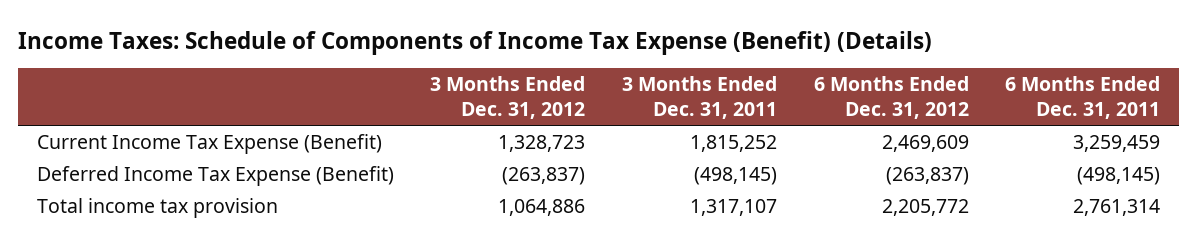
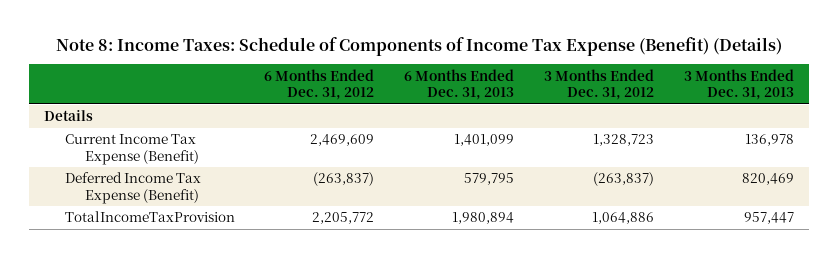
[18,30,933,55] Income Taxes: Schedule of Components of Income Tax Expense (Benefit) (Details) -> [55,36,782,56] Note 8: Income Taxes: Schedule of Components of Income Tax Expense (Benefit) (Details)
[622,76,778,120] 3 Months Ended Dec. 31, 2011 -> none
[1005,76,1161,120] 6 Months Ended Dec. 31, 2011 -> none
none -> [404,68,515,101] 6 Months Ended Dec. 31, 2013
none -> [683,68,794,101] 3 Months Ended Dec. 31, 2013
none -> [44,110,94,122] Details
[36,198,278,219] Total income tax provision -> [64,211,235,223] TotalIncomeTaxProvision

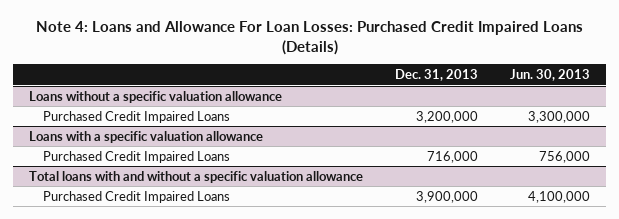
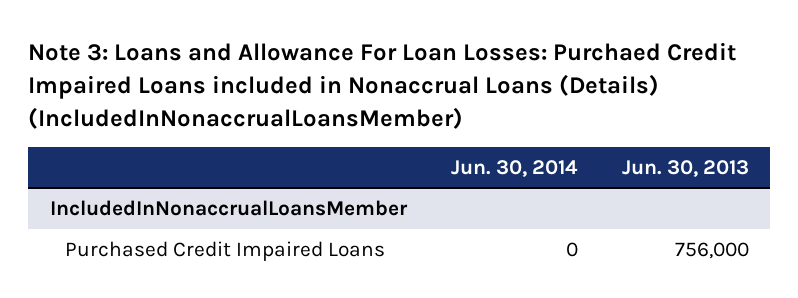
[35,21,583,55] Note 4: Loans and Allowance For Loan Losses: Purchased Credit Impaired Loans (Details) -> [27,42,736,129] Note 3: Loans and Allowance For Loan Losses: Purchaed Credit Impaired Loans included in Nonaccrual Loans (Details) (IncludedInNonaccrualLoansMember)
[395,68,479,81] Dec. 31, 2013 -> none
none -> [450,159,578,177] Jun. 30, 2014
[29,90,283,103] Loans without a specific valuation allowance -> none
[42,110,230,123] Purchased Credit Impaired Loans -> none
[29,130,264,143] Loans with a specific valuation allowance -> none
none -> [49,199,408,216] IncludedInNonaccrualLoansMember
[29,170,364,183] Total loans with and without a specific valuation allowance -> none
[42,190,230,203] Purchased Credit Impaired Loans -> none

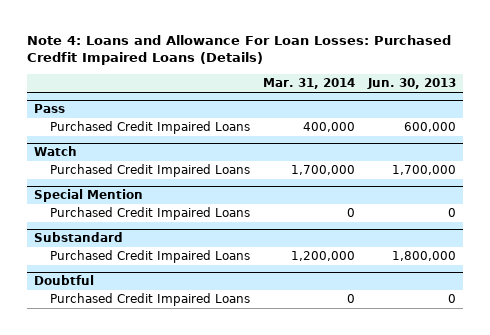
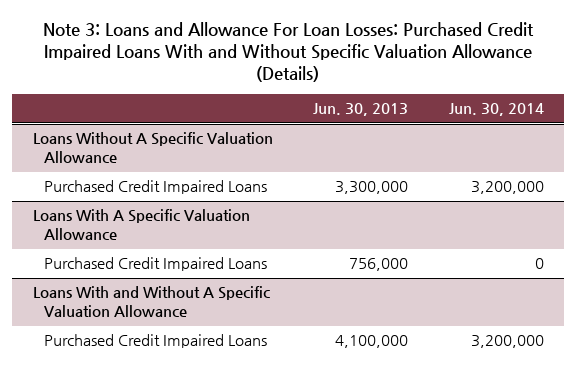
[27,34,452,66] Note 4: Loans and Allowance For Loan Losses: Purchased Credfit Impaired Loans (Details) -> [43,21,535,83] Note 3: Loans and Allowance For Loan Losses: Purchased Credit Impaired Loans With and Without Specific Valuation Allowance (Details)
[263,78,356,90] Mar. 31, 2014 -> none
none -> [448,103,544,117] Jun. 30, 2014
[33,104,65,114] Pass -> none
[33,146,77,157] Watch -> none
[33,189,143,203] Special Mention -> none
[33,232,123,243] Substandard -> none
[50,250,251,264] Purchased Credit Impaired Loans -> none
[33,275,94,286] Doubtful -> none
[50,293,251,307] Purchased Credit Impaired Loans -> none
none -> [32,132,273,164] Loans Without A Specific Valuation Allowance
[404,122,457,133] 600,000 -> [335,181,409,195] 3,300,000
none -> [32,209,250,241] Loans With A Specific Valuation Allowance
[392,165,457,176] 1,700,000 -> [349,258,409,272] 756,000
none -> [32,286,270,318] Loans With and Without A Specific Valuation Allowance
[448,208,457,218] 0 -> [335,335,409,349] 4,100,000

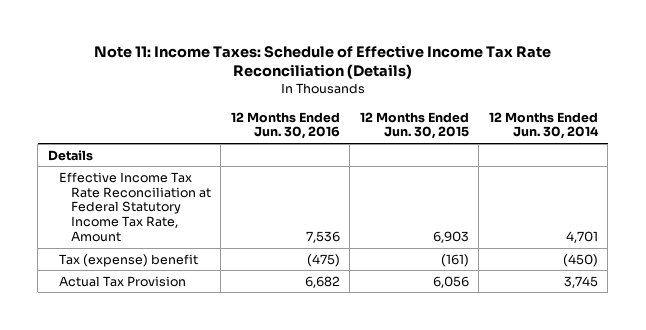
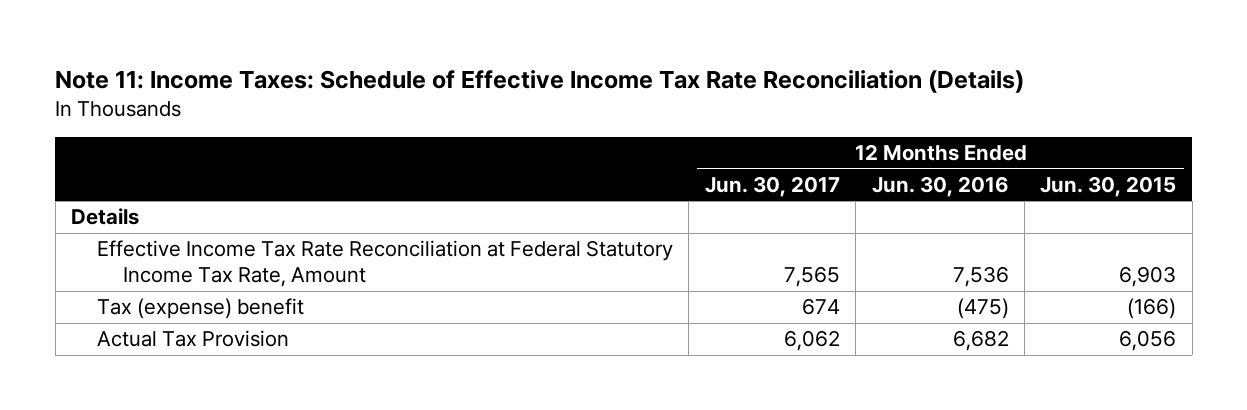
[488,111,599,140] 12 Months Ended Jun. 30, 2014 -> none
none -> [704,175,840,197] Jun. 30, 2017
[440,253,469,267] (161) -> [1127,298,1177,320] (166)

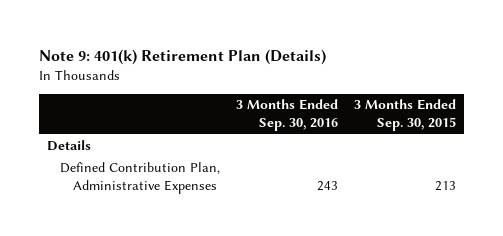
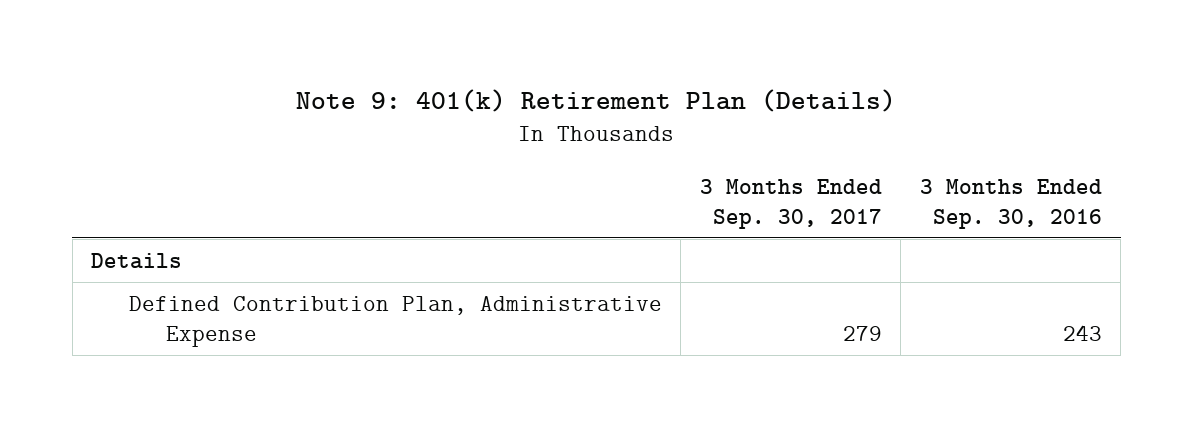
[354,99,457,132] 3 Months Ended Sep. 30, 2015 -> none
none -> [699,178,882,229] 3 Months Ended Sep. 30, 2017
[60,162,221,195] Defined Contribution Plan, Administrative Expenses -> [128,295,662,347] Defined Contribution Plan, Administrative Expense

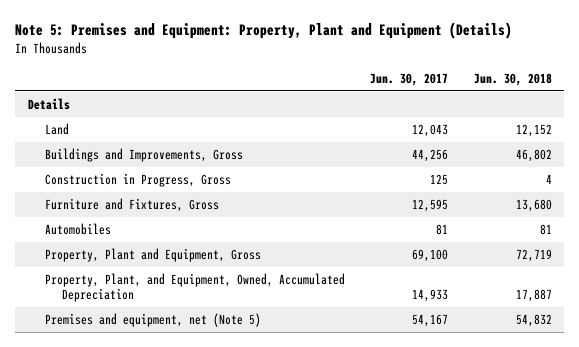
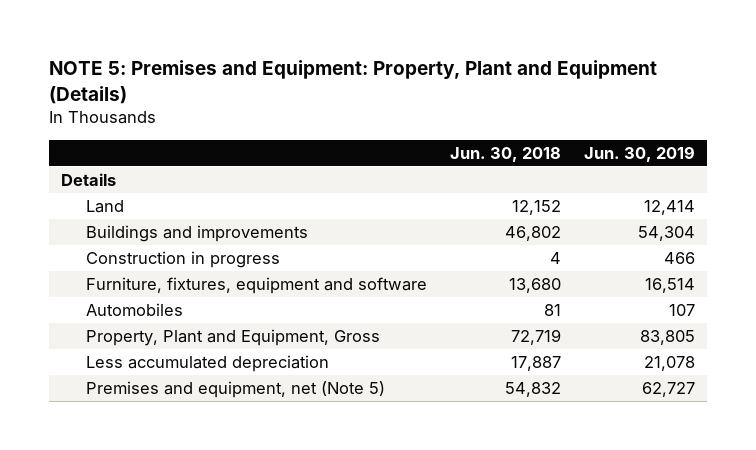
[15,22,513,40] Note 5: Premises and Equipment: Property, Plant and Equipment (Details) -> [49,60,658,104] NOTE 5: Premises and Equipment: Property, Plant and Equipment (Details)
[370,73,449,87] Jun. 30, 2017 -> none
none -> [584,145,696,162] Jun. 30, 2019
[44,147,243,162] Buildings and Improvements, Gross -> [85,224,308,242] Buildings and improvements
[44,172,231,187] Construction in Progress, Gross -> [85,250,280,268] Construction in progress
[44,197,219,212] Furniture and Fixtures, Gross -> [85,276,427,294] Furniture, fixtures, equipment and software
[44,272,345,303] Property, Plant, and Equipment, Owned, Accumulated Depreciation -> [85,354,329,372] Less accumulated depreciation

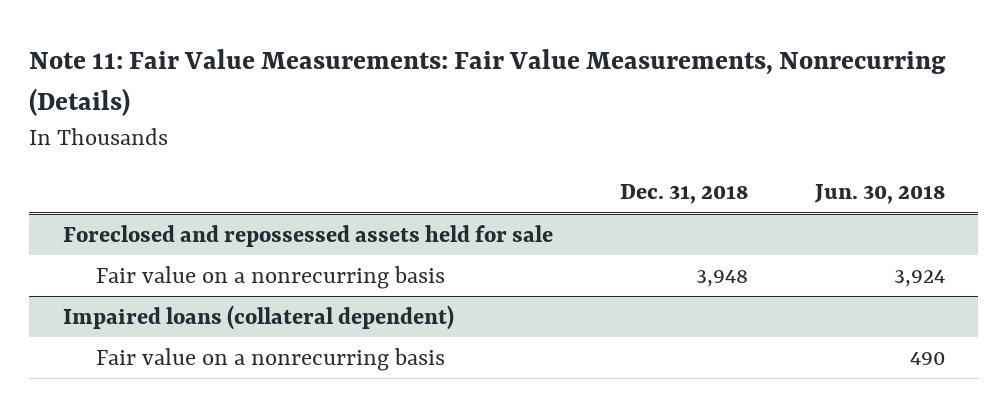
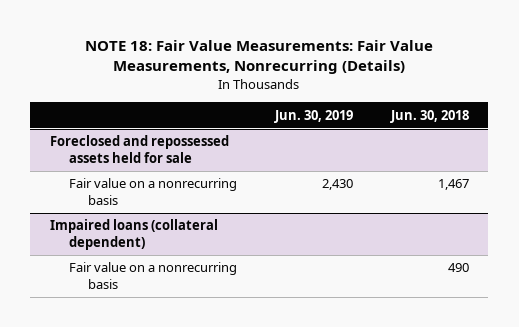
[28,49,946,116] Note 11: Fair Value Measurements: Fair Value Measurements, Nonrecurring (Details) -> [85,39,434,75] NOTE 18: Fair Value Measurements: Fair Value Measurements, Nonrecurring (Details)
[619,184,748,205] Dec. 31, 2018 -> none
none -> [273,109,353,123] Jun. 30, 2019
[893,270,945,288] 3,924 -> [438,179,470,191] 1,467

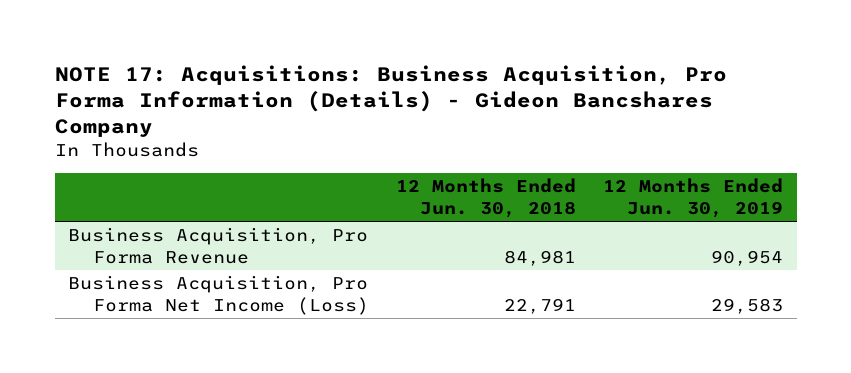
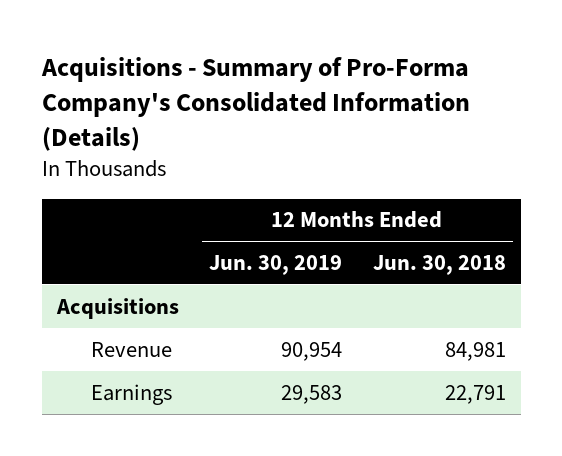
[54,64,727,138] NOTE 17: Acquisitions: Business Acquisition, Pro Forma Information (Details) - Gideon Bancshares Company -> [40,57,470,151] Acquisitions - Summary of Pro-Forma Company's Consolidated Information (Details)
none -> [55,297,179,319] Acquisitions
[68,227,369,264] Business Acquisition, Pro Forma Revenue -> [91,341,173,357] Revenue
[68,275,369,315] Business Acquisition, Pro Forma Net Income (Loss) -> [91,383,173,405] Earnings

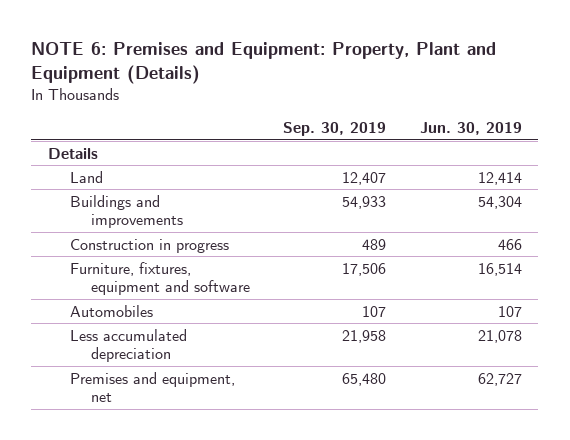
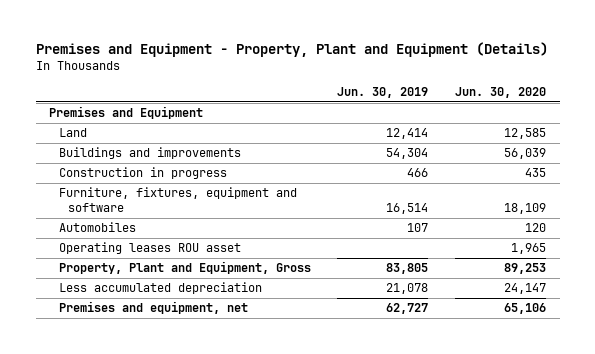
[31,42,497,85] NOTE 6: Premises and Equipment: Property, Plant and Equipment (Details) -> [35,41,548,57] Premises and Equipment - Property, Plant and Equipment (Details)
[283,121,387,136] Sep. 30, 2019 -> none
none -> [455,86,547,98] Jun. 30, 2020
[48,147,99,159] Details -> none
none -> [48,106,203,120] Premises and Equipment
none -> [58,242,241,255] Operating leases ROU asset
none -> [58,261,311,275] Property, Plant and Equipment, Gross

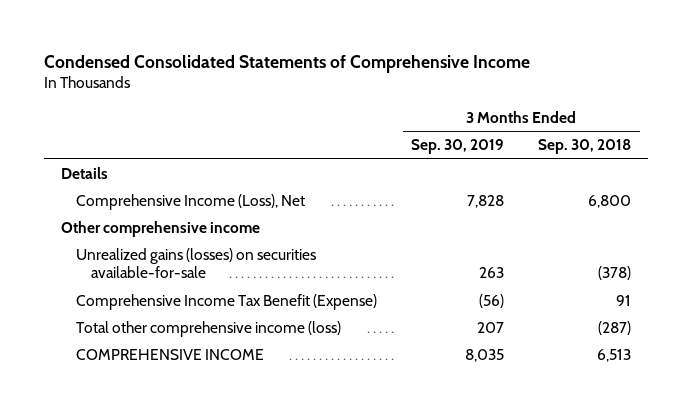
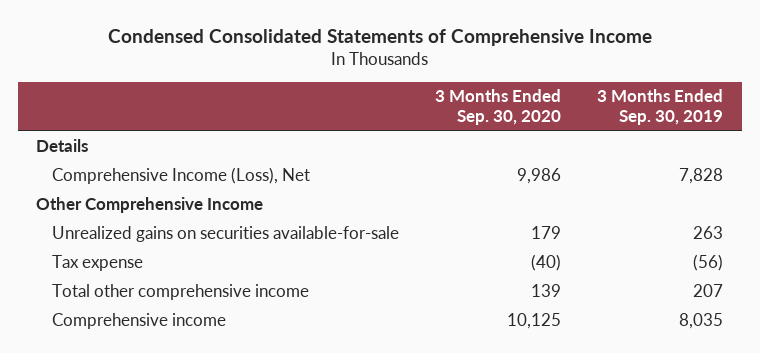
[538,139,632,155] Sep. 30, 2018 -> none
none -> [435,88,562,126] 3 Months Ended Sep. 30, 2020
[75,294,377,311] Comprehensive Income Tax Benefit (Expense) -> none
[60,221,260,238] Other comprehensive income -> [36,197,264,214] Other Comprehensive Income
[75,248,316,279] Unrealized gains (losses) on securities available-for-sale -> [51,226,399,243] Unrealized gains on securities available-for-sale
none -> [51,255,143,272] Tax expense
[75,321,341,338] Total other comprehensive income (loss) -> [51,284,309,301] Total other comprehensive income
[75,349,264,361] COMPREHENSIVE INCOME -> [51,313,226,330] Comprehensive income

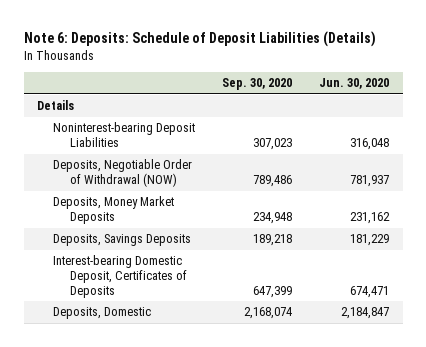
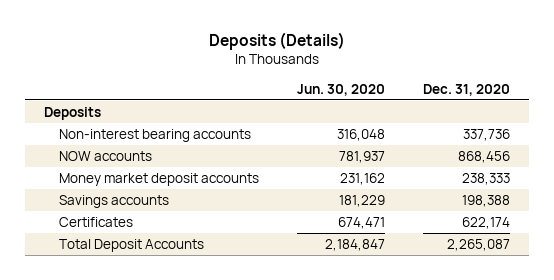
[23,30,376,47] Note 6: Deposits: Schedule of Deposit Liabilities (Details) -> [208,32,345,51] Deposits (Details)
[222,78,293,91] Sep. 30, 2020 -> none
none -> [422,83,510,96] Dec. 31, 2020
[37,100,75,111] Details -> none
none -> [44,106,102,120] Deposits
[53,122,196,148] Noninterest-bearing Deposit Liabilities -> [58,128,251,142] Non-interest bearing accounts
[53,159,193,188] Deposits, Negotiable Order of Withdrawal (NOW) -> [58,150,152,161] NOW accounts
[53,196,175,225] Deposits, Money Market Deposits -> [58,172,259,186] Money market deposit accounts
[53,234,192,247] Deposits, Savings Deposits -> [58,194,169,208] Savings accounts
[53,255,187,298] Interest-bearing Domestic Deposit, Certificates of Deposits -> [58,216,133,227] Certificates
[53,307,152,320] Deposits, Domestic -> [58,238,204,252] Total Deposit Accounts

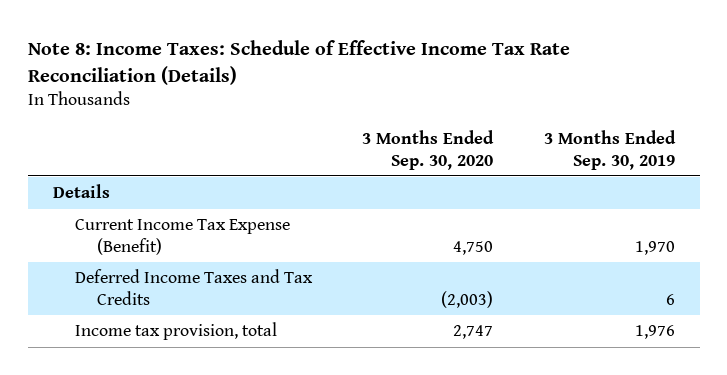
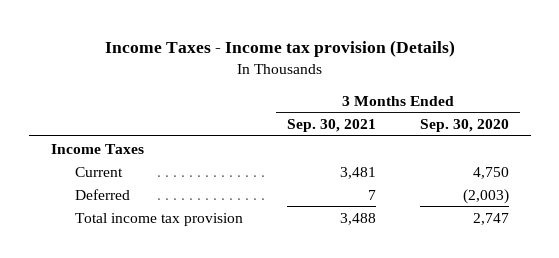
[27,39,570,85] Note 8: Income Taxes: Schedule of Effective Income Tax Rate Reconciliation (Details) -> [104,39,455,57] Income Taxes - Income tax provision (Details)
[543,130,676,170] 3 Months Ended Sep. 30, 2019 -> none
none -> [286,119,376,133] Sep. 30, 2021
[52,184,110,199] Details -> none
none -> [50,143,144,154] Income Taxes
[74,219,290,255] Current Income Tax Expense (Benefit) -> [75,166,124,177] Current
[74,269,313,305] Deferred Income Taxes and Tax Credits -> [75,188,131,200] Deferred
[74,322,277,341] Income tax provision, total -> [75,212,244,226] Total income tax provision

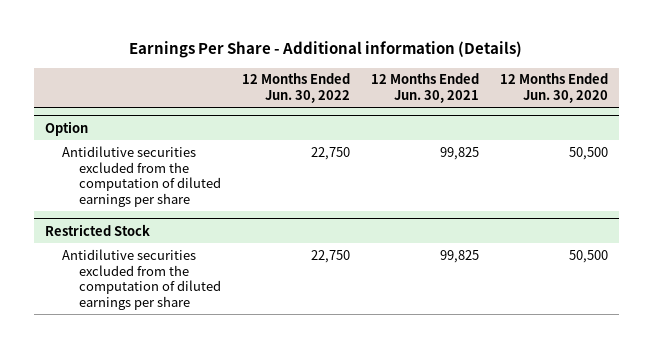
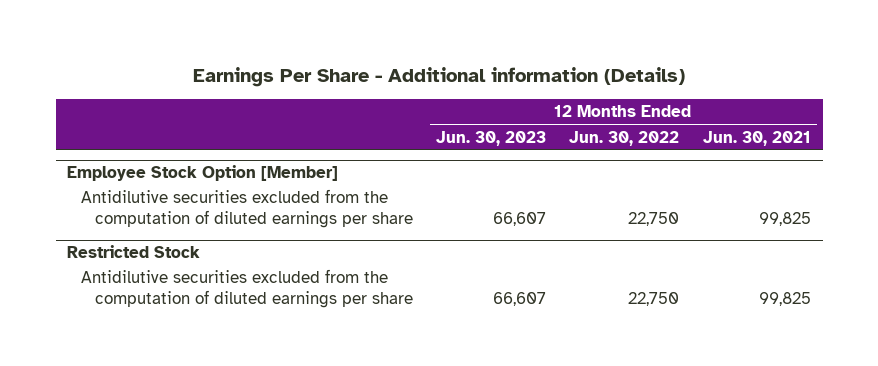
[500,73,609,104] 12 Months Ended Jun. 30, 2020 -> none
none -> [435,130,546,146] Jun. 30, 2023
[44,120,88,136] Option -> [67,165,339,182] Employee Stock Option [Member]

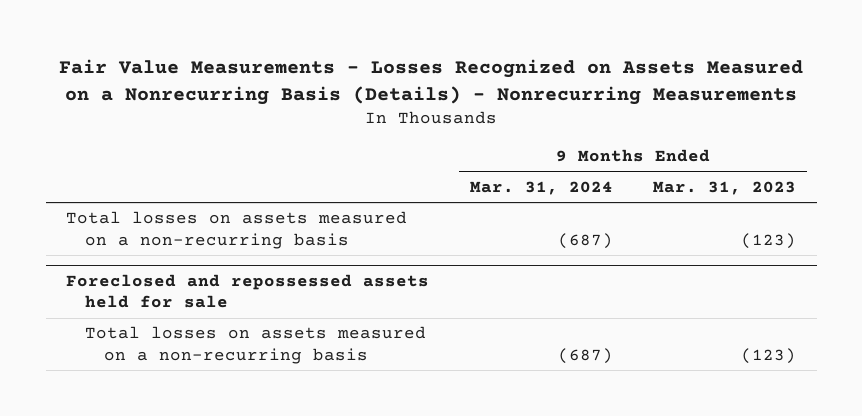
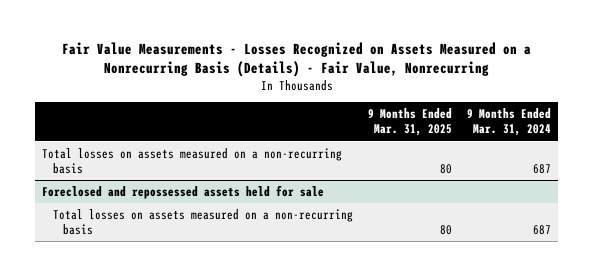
[59,58,804,105] Fair Value Measurements - Losses Recognized on Assets Measured on a Nonrecurring Basis (Details) - Nonrecurring Measurements -> [61,41,531,78] Fair Value Measurements - Losses Recognized on Assets Measured on a Nonrecurring Basis (Details) - Fair Value, Nonrecurring
[653,180,797,195] Mar. 31, 2023 -> none
none -> [367,108,452,137] 9 Months Ended Mar. 31, 2025
[557,232,613,249] (687) -> [532,164,551,175] 687
[557,347,613,364] (687) -> [532,225,551,236] 687

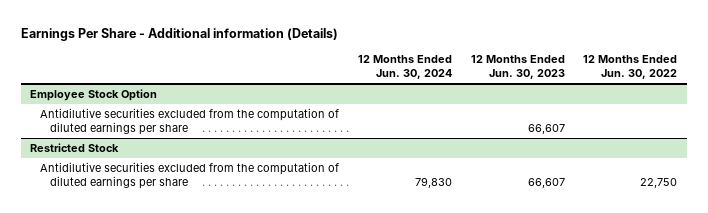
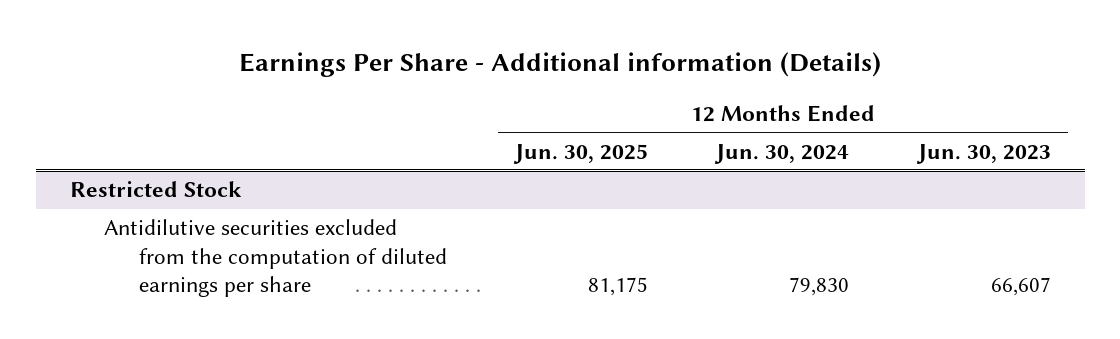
[583,55,678,80] 12 Months Ended Jun. 30, 2022 -> none
none -> [512,143,648,164] Jun. 30, 2025
[30,89,158,102] Employee Stock Option -> none
[40,108,340,136] Antidilutive securities excluded from the computation of diluted earnings per share -> none

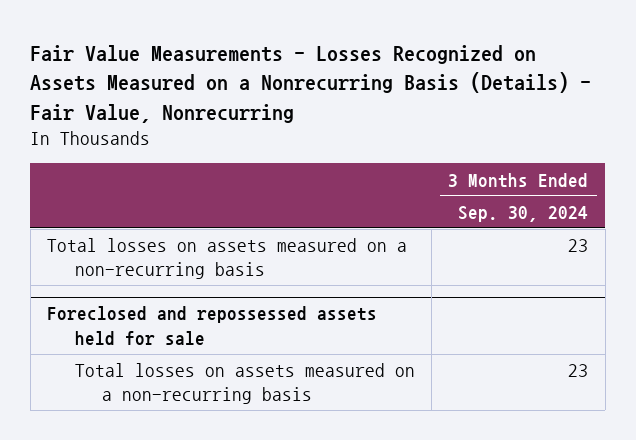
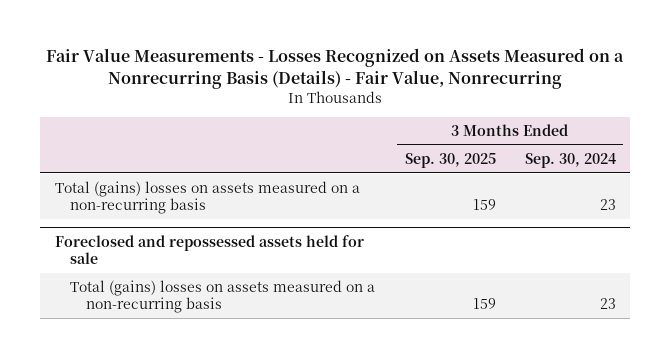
none -> [404,152,496,168] Sep. 30, 2025
[47,238,408,280] Total losses on assets measured on a non-recurring basis -> [54,181,360,215] Total (gains) losses on assets measured on a non-recurring basis
[74,363,415,405] Total losses on assets measured on a non-recurring basis -> [70,280,376,314] Total (gains) losses on assets measured on a non-recurring basis

